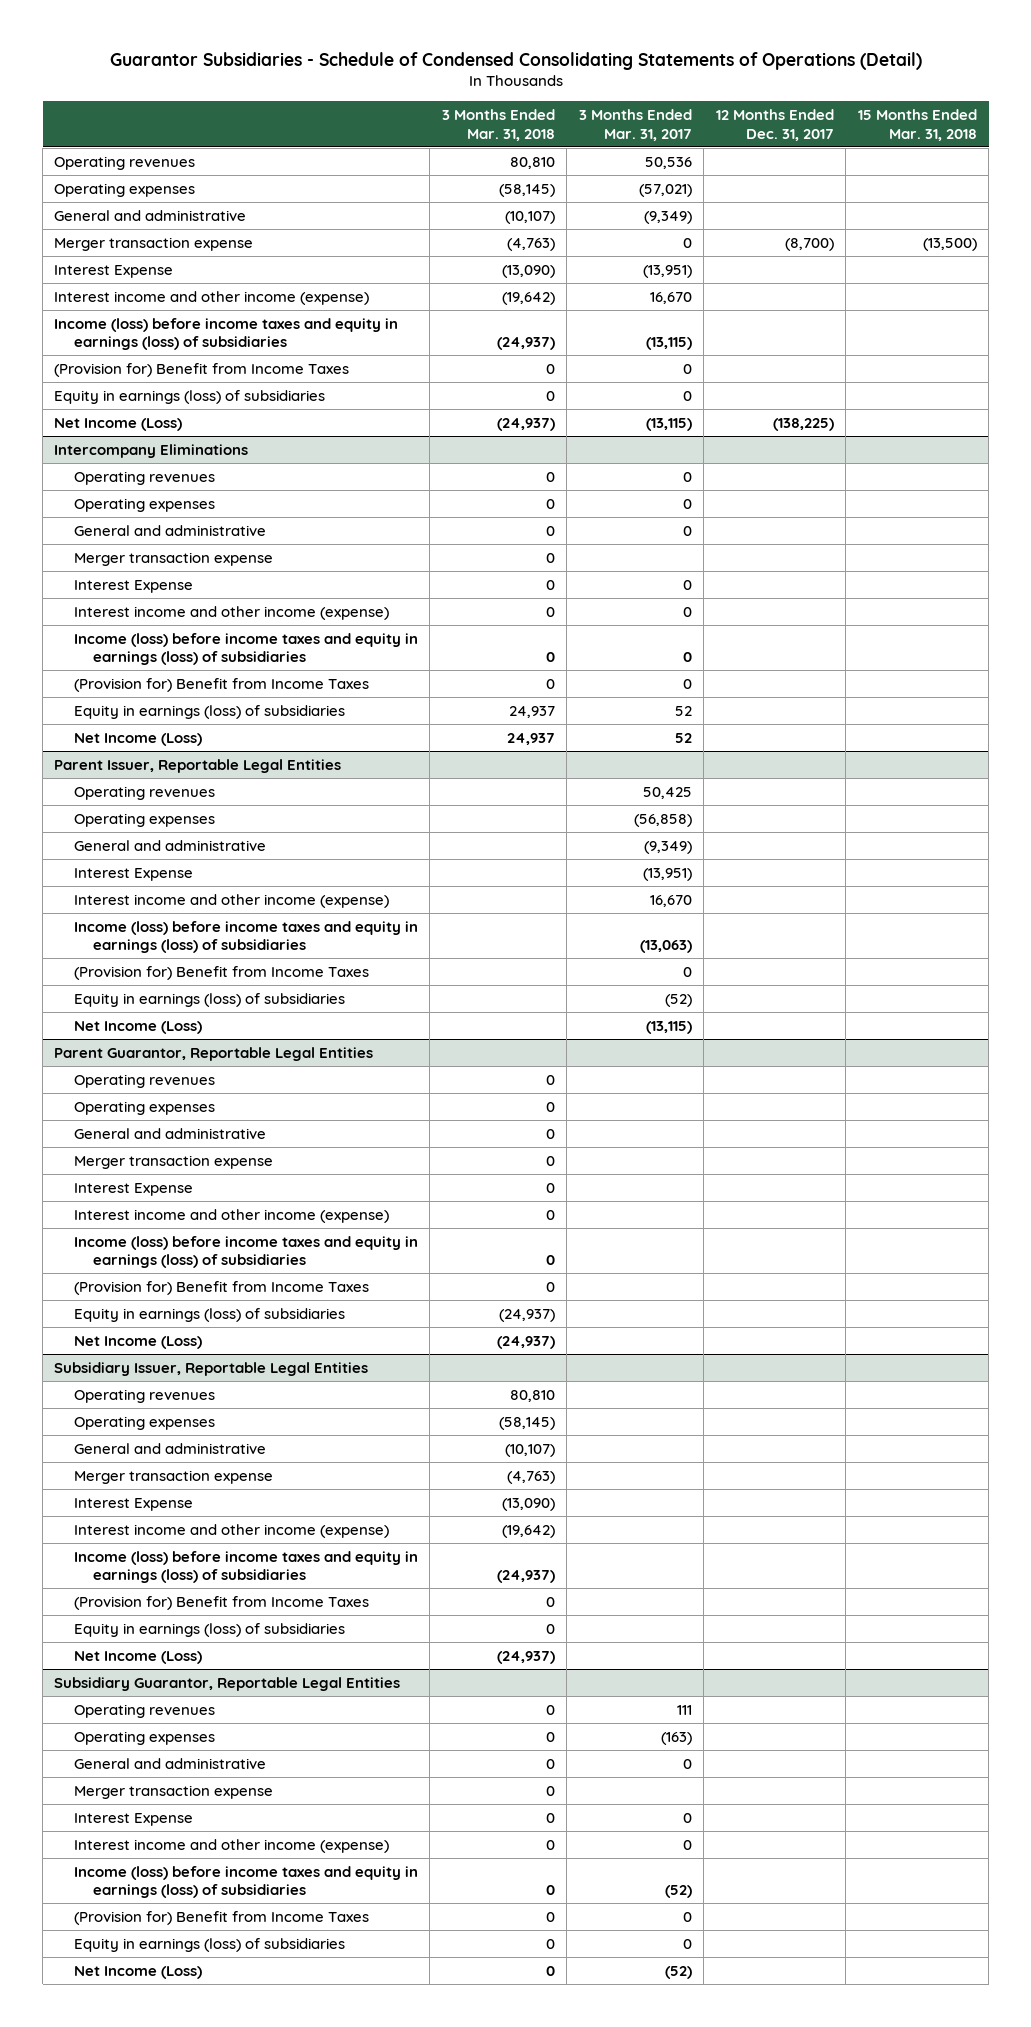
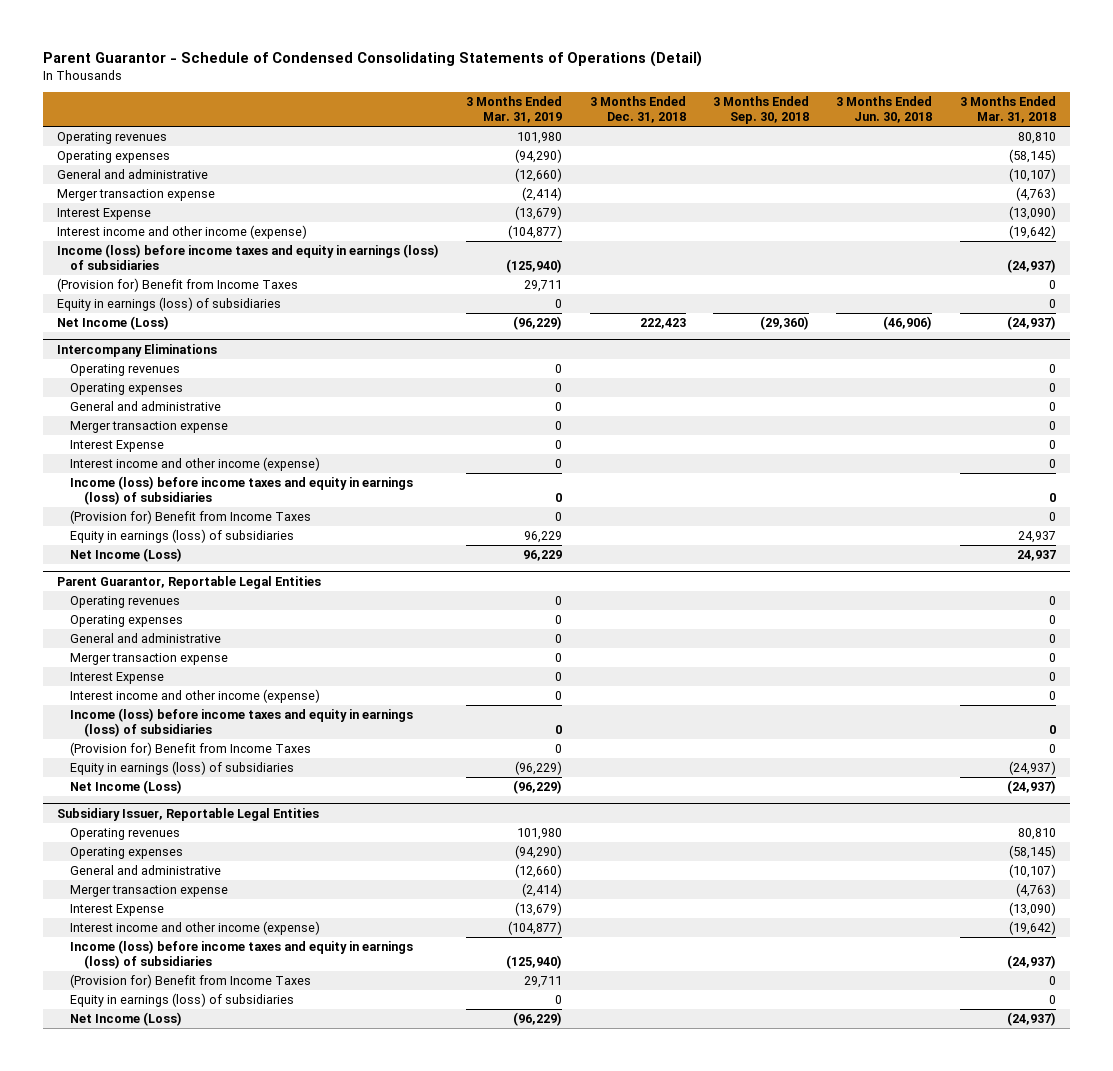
[109,51,922,70] Guarantor Subsidiaries - Schedule of Condensed Consolidating Statements of Operations (Detail) -> [43,50,703,67] Parent Guarantor - Schedule of Condensed Consolidating Statements of Operations (Detail)
[578,108,692,141] 3 Months Ended Mar. 31, 2017 -> none
[715,108,834,141] 12 Months Ended Dec. 31, 2017 -> none
[857,108,977,141] 15 Months Ended Mar. 31, 2018 -> none
none -> [466,96,563,124] 3 Months Ended Mar. 31, 2019
none -> [589,96,686,124] 3 Months Ended Dec. 31, 2018
none -> [712,96,809,125] 3 Months Ended Sep. 30, 2018
none -> [836,96,933,124] 3 Months Ended Jun. 30, 2018
[54,758,342,773] Parent Issuer, Reportable Legal Entities -> none
[73,785,215,800] Operating revenues -> none
[73,812,215,827] Operating expenses -> none
[73,839,266,851] General and administrative -> none
[73,867,193,881] Interest Expense -> none
[73,893,389,908] Interest income and other income (expense) -> none
[73,920,418,954] Income (loss) before income taxes and equity in earnings (loss) of subsidiaries -> none
[73,965,369,980] (Provision for) Benefit from Income Taxes -> none
[73,992,345,1007] Equity in earnings (loss) of subsidiaries -> none
[73,1020,202,1034] Net Income (Loss) -> none
[54,1676,401,1691] Subsidiary Guarantor, Reportable Legal Entities -> none
[73,1703,215,1718] Operating revenues -> none
[73,1730,215,1745] Operating expenses -> none
[73,1757,266,1769] General and administrative -> none
[73,1784,273,1799] Merger transaction expense -> none
[73,1812,193,1826] Interest Expense -> none
[73,1838,389,1853] Interest income and other income (expense) -> none
[73,1865,418,1899] Income (loss) before income taxes and equity in earnings (loss) of subsidiaries -> none
[73,1910,369,1925] (Provision for) Benefit from Income Taxes -> none
[73,1937,345,1952] Equity in earnings (loss) of subsidiaries -> none
[73,1965,202,1979] Net Income (Loss) -> none

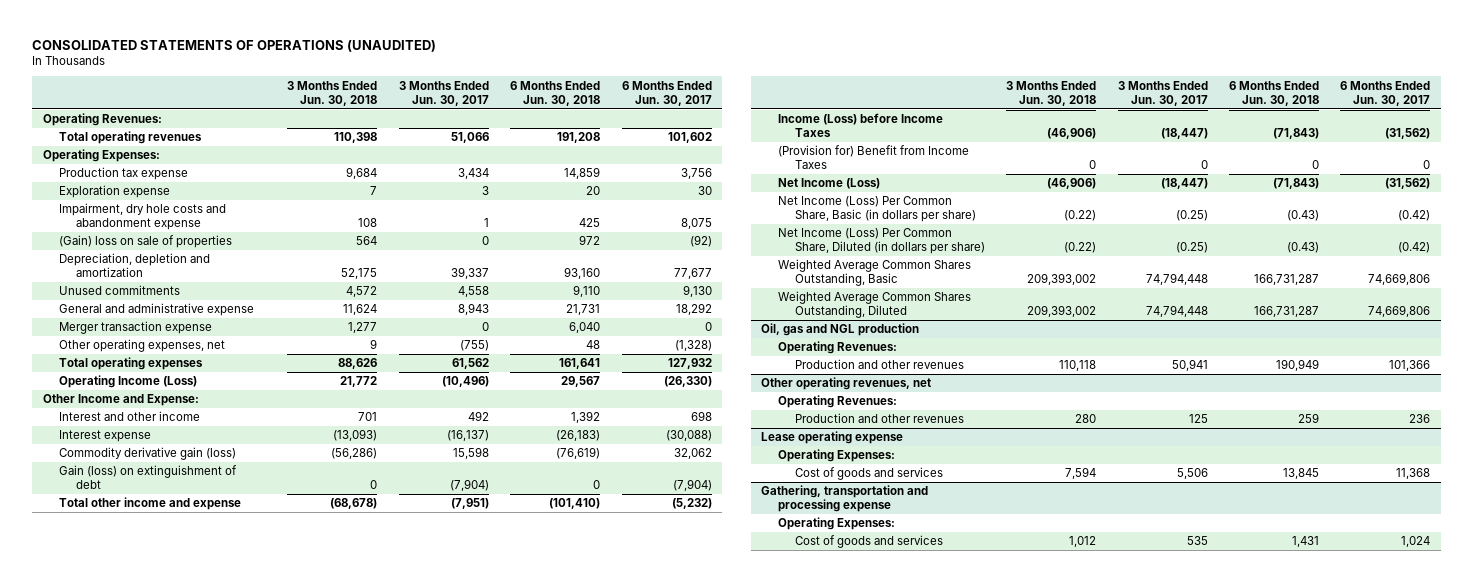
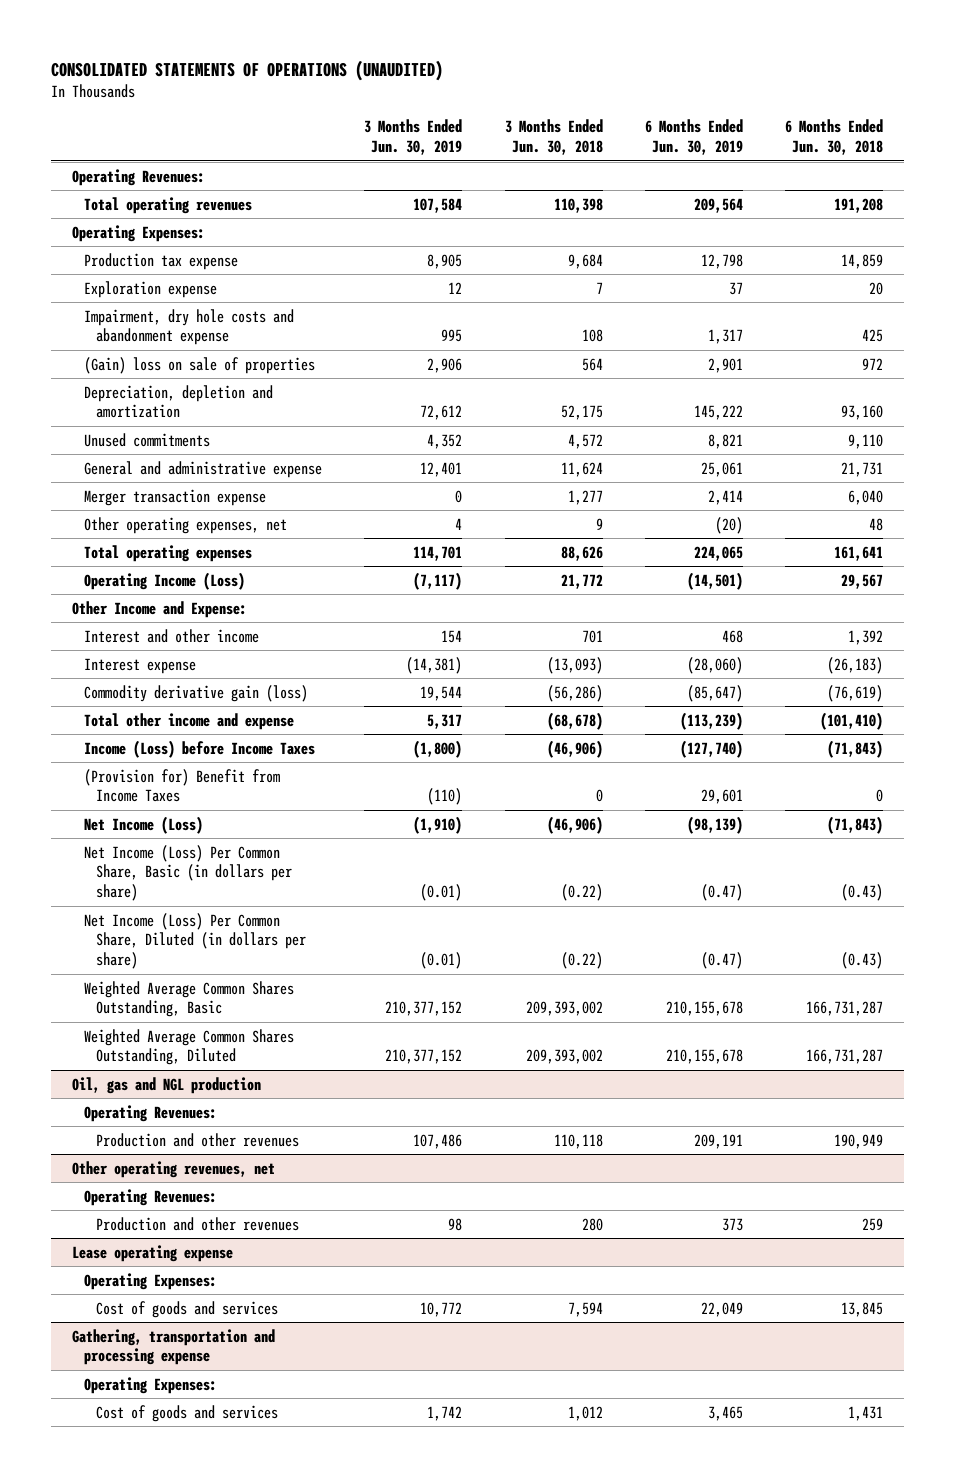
[398,80,489,106] 3 Months Ended Jun. 30, 2017 -> none
[621,80,712,106] 6 Months Ended Jun. 30, 2017 -> none
none -> [364,119,463,156] 3 Months Ended Jun. 30, 2019
none -> [644,119,743,156] 6 Months Ended Jun. 30, 2019
[59,465,238,490] Gain (loss) on extinguishment of debt -> none

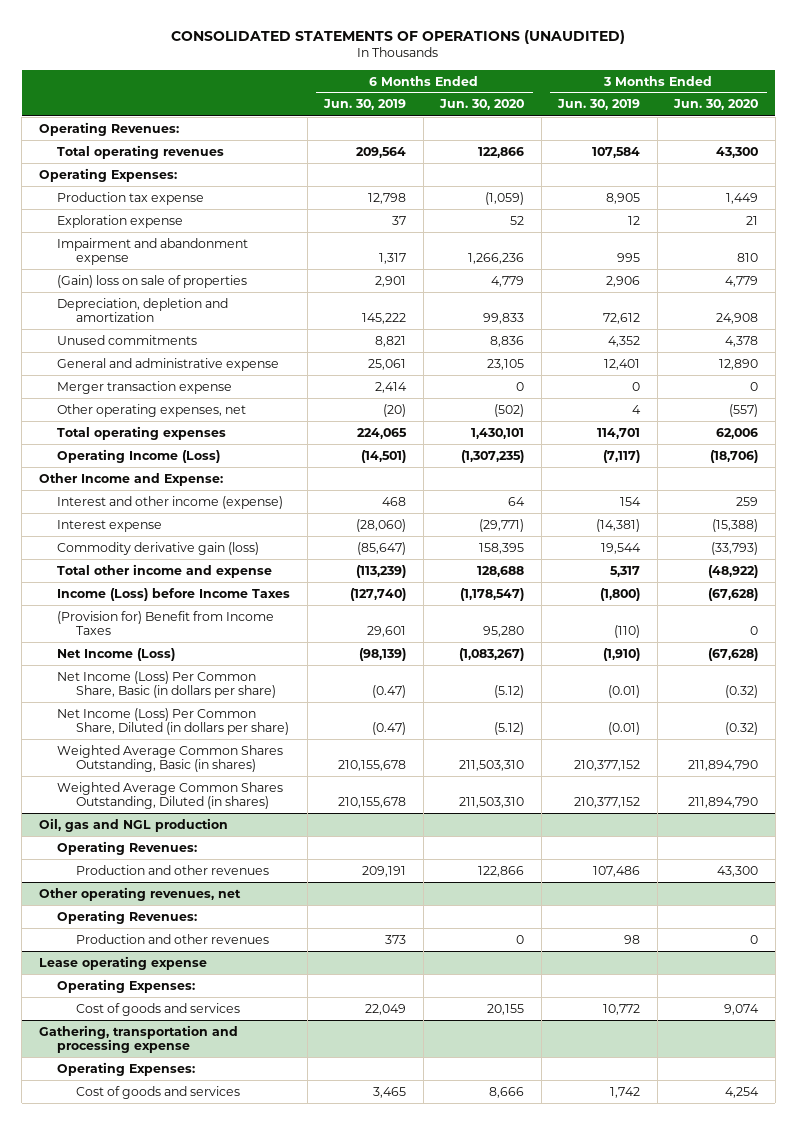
[504,119,603,156] 3 Months Ended Jun. 30, 2018 -> none
[785,119,884,156] 6 Months Ended Jun. 30, 2018 -> none
none -> [439,99,525,111] Jun. 30, 2020
none -> [673,99,759,111] Jun. 30, 2020
[84,308,295,346] Impairment, dry hole costs and abandonment expense -> [57,237,249,266] Impairment and abandonment expense
[84,628,260,643] Interest and other income -> [57,495,284,509] Interest and other income (expense)
[84,980,295,1018] Weighted Average Common Shares Outstanding, Basic -> [57,744,284,773] Weighted Average Common Shares Outstanding, Basic (in shares)
[84,1028,295,1066] Weighted Average Common Shares Outstanding, Diluted -> [57,781,284,810] Weighted Average Common Shares Outstanding, Diluted (in shares)

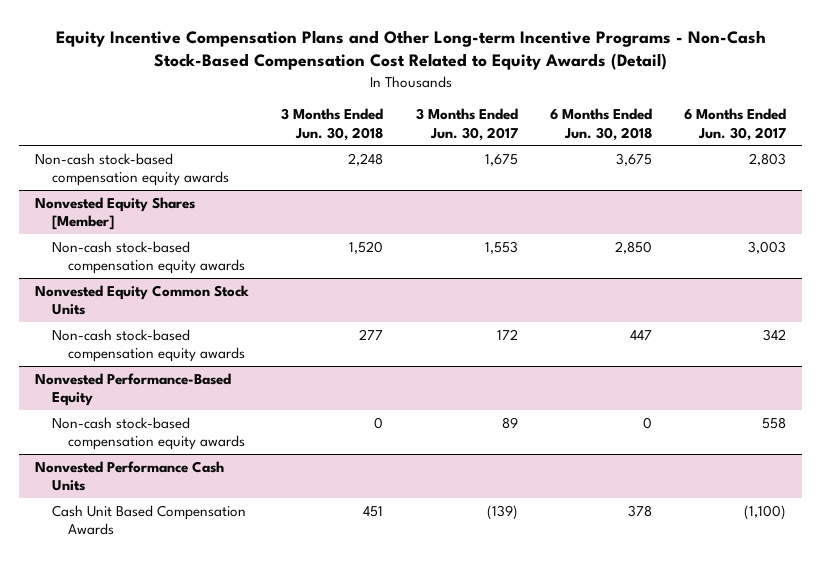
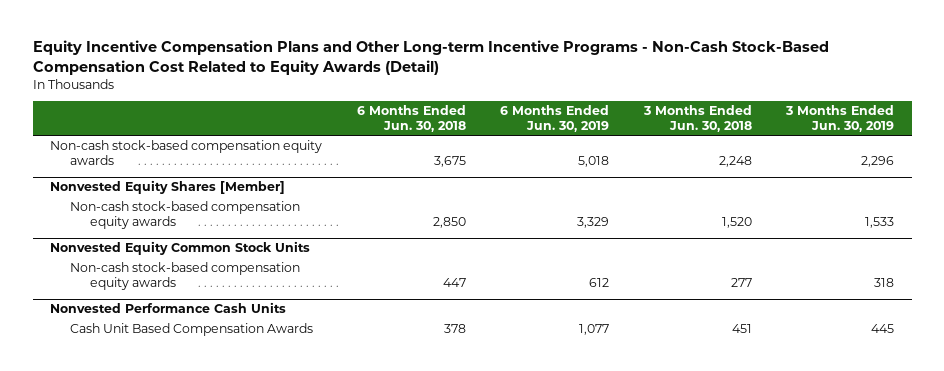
[415,108,518,141] 3 Months Ended Jun. 30, 2017 -> none
[684,108,787,141] 6 Months Ended Jun. 30, 2017 -> none
none -> [500,105,610,133] 6 Months Ended Jun. 30, 2019
none -> [785,105,895,133] 3 Months Ended Jun. 30, 2019
[35,372,232,406] Nonvested Performance-Based Equity -> none
[51,416,246,450] Non-cash stock-based compensation equity awards -> none

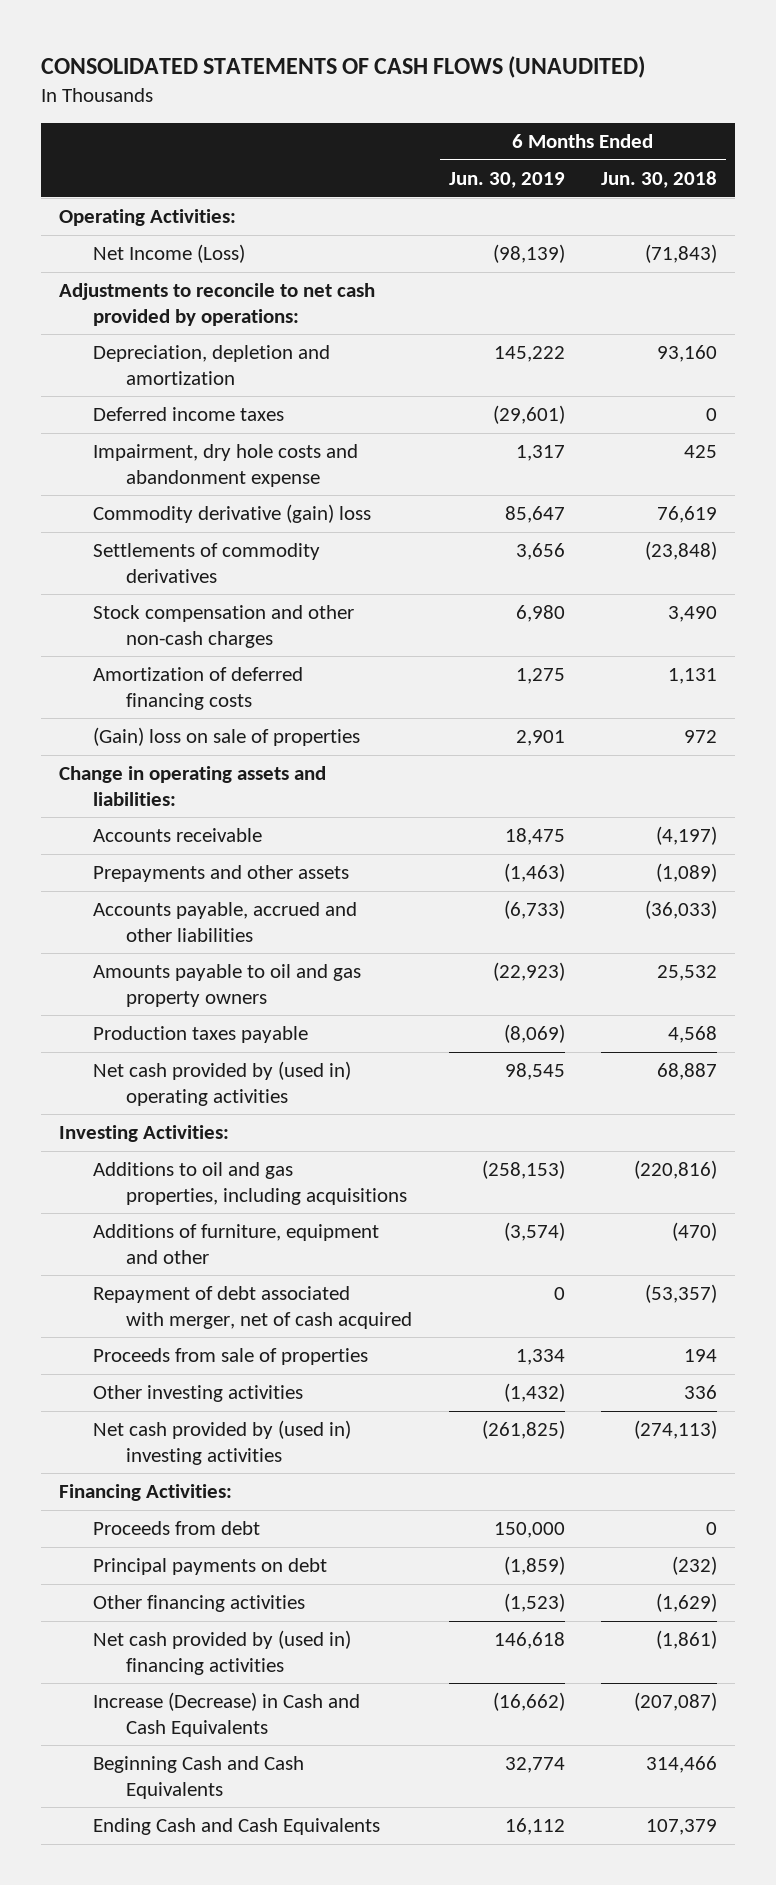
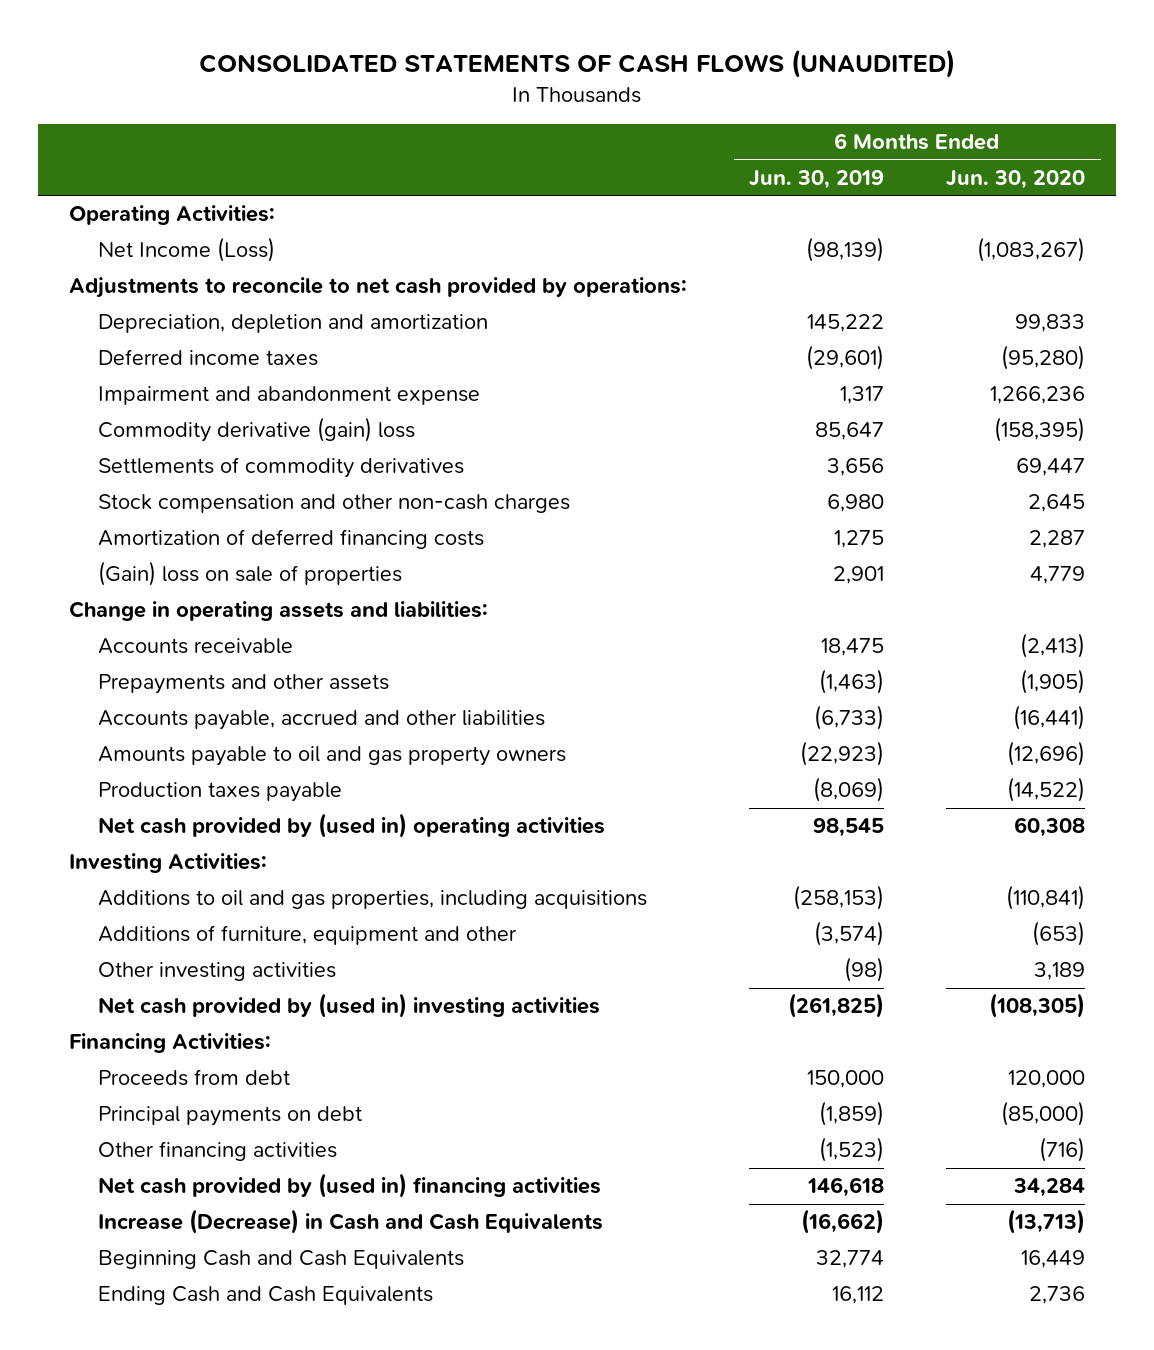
[601,171,718,189] Jun. 30, 2018 -> none
none -> [946,170,1086,190] Jun. 30, 2020
[92,444,358,487] Impairment, dry hole costs and abandonment expense -> [97,386,480,406] Impairment and abandonment expense
[92,1286,413,1329] Repayment of debt associated with merger, net of cash acquired -> none
[92,1348,368,1366] Proceeds from sale of properties -> none
[503,1383,565,1403] (1,432) -> [844,957,885,983] (98)

